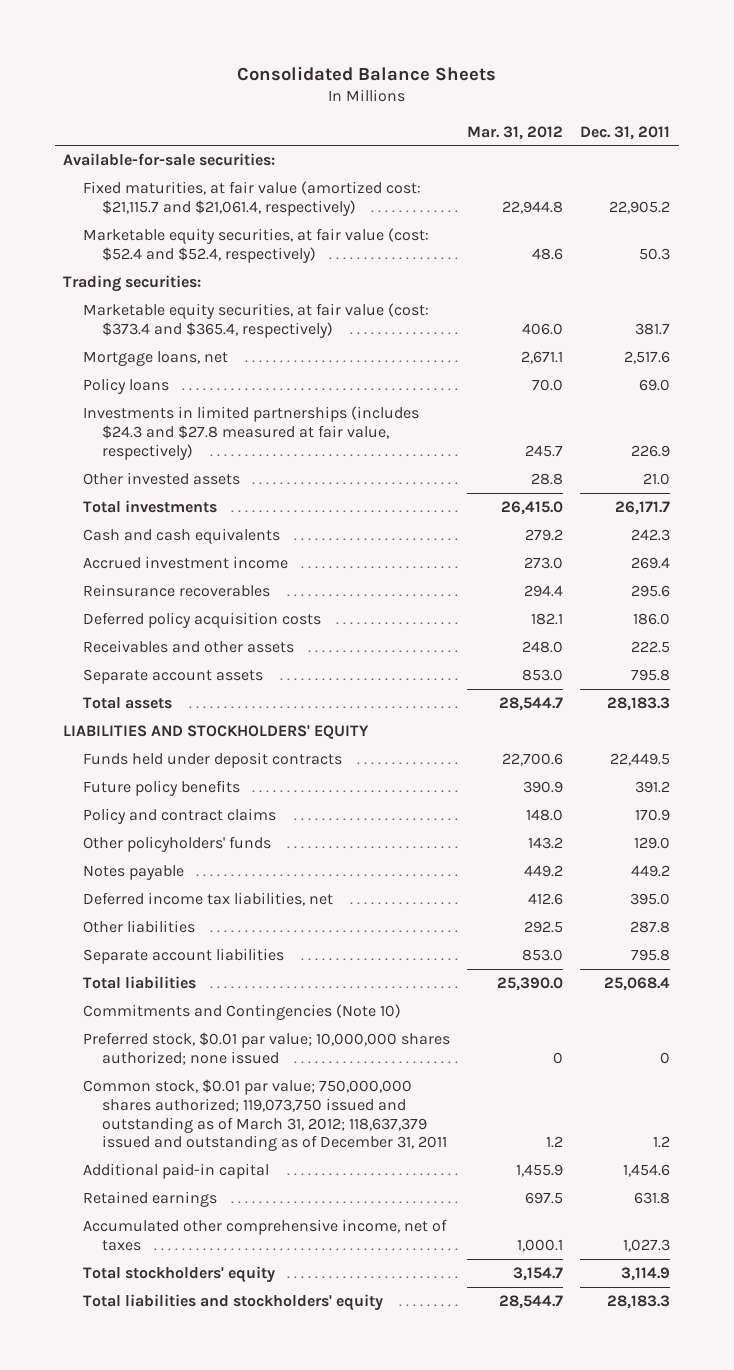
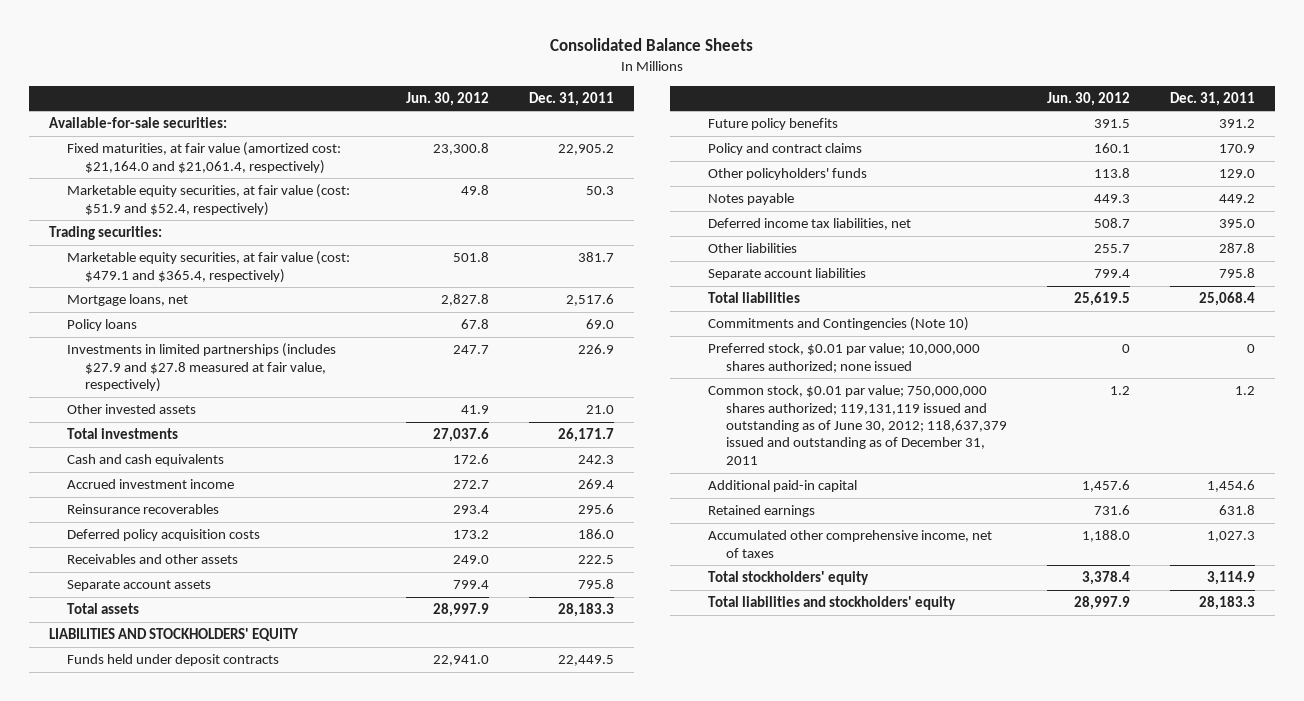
[467,125,564,140] Mar. 31, 2012 -> none
none -> [405,91,489,106] Jun. 30, 2012
[82,181,421,216] Fixed maturities, at fair value (amortized cost: $21,115.7 and $21,061.4, respectively) -> [66,142,341,174] Fixed maturities, at fair value (amortized cost: $21,164.0 and $21,061.4, respectively)
[82,228,429,263] Marketable equity securities, at fair value (cost: $52.4 and $52.4, respectively) -> [66,184,350,216] Marketable equity securities, at fair value (cost: $51.9 and $52.4, respectively)
[82,303,429,338] Marketable equity securities, at fair value (cost: $373.4 and $365.4, respectively) -> [66,251,350,283] Marketable equity securities, at fair value (cost: $479.1 and $365.4, respectively)
[82,406,419,460] Investments in limited partnerships (includes $24.3 and $27.8 measured at fair value, respectively) -> [66,343,336,393] Investments in limited partnerships (includes $27.9 and $27.8 measured at fair value, respectively)
[82,1079,448,1152] Common stock, $0.01 par value; 750,000,000 shares authorized; 119,073,750 issued and outstanding as of March 31, 2012; 118,637,379 issued and outstanding as of December 31, 2011 -> [708,385,1008,465] Common stock, $0.01 par value; 750,000,000 shares authorized; 119,131,119 issued and outstanding as of June 30, 2012; 118,637,379 issued and outstanding as of December 31, 2011

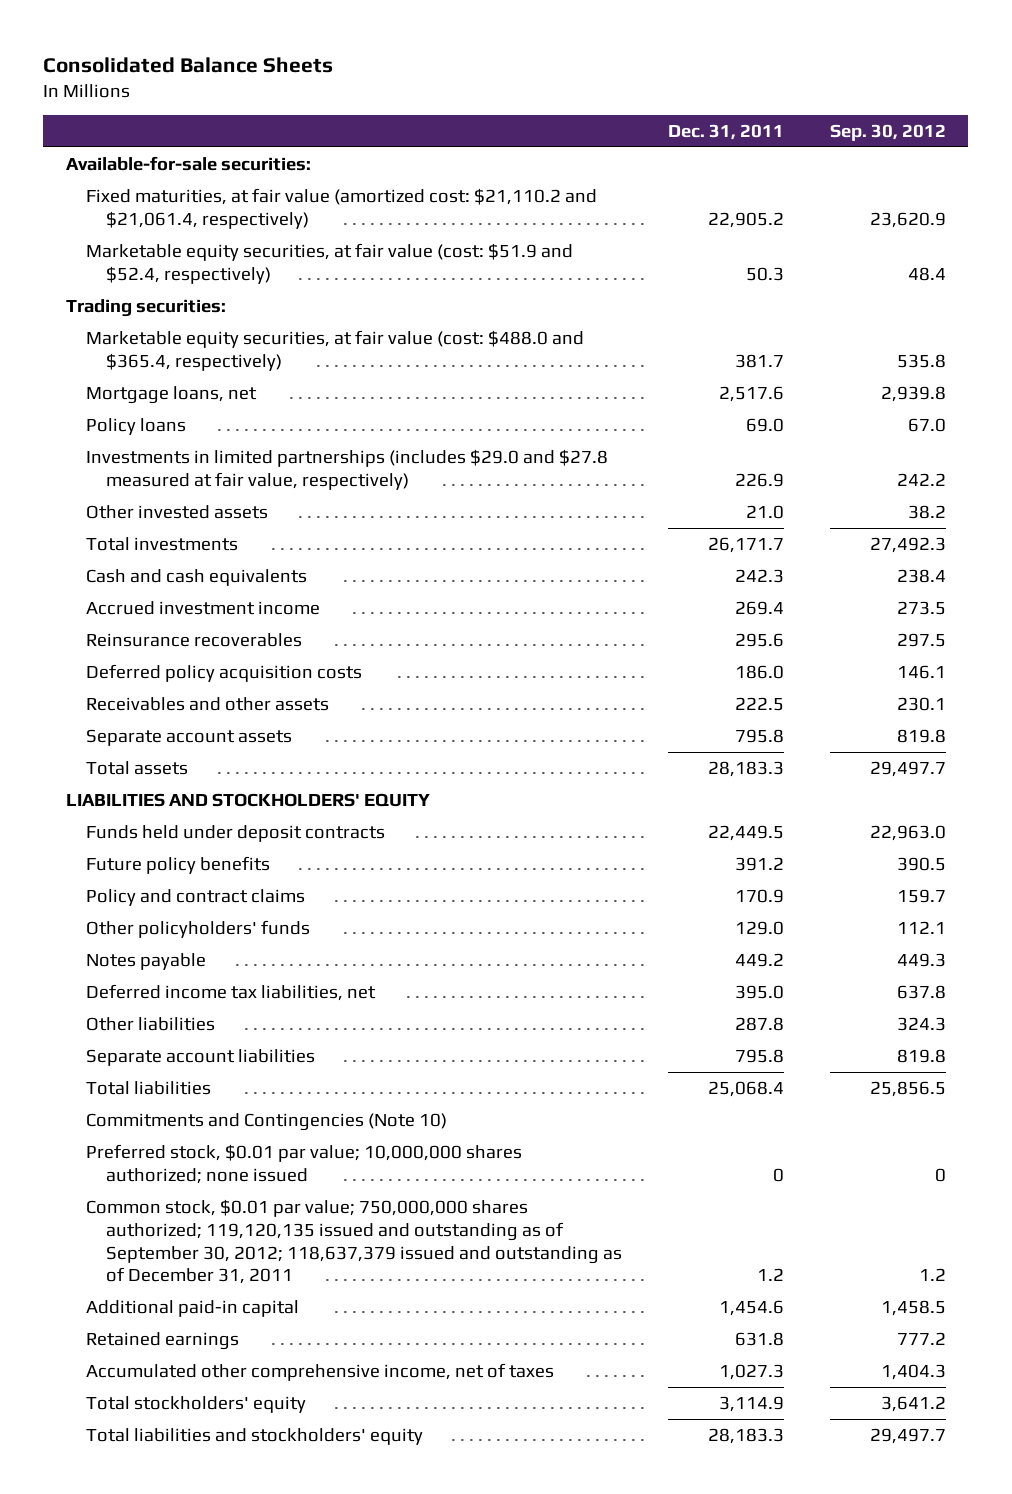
[405,91,489,106] Jun. 30, 2012 -> none
none -> [829,123,946,141] Sep. 30, 2012
[66,142,341,174] Fixed maturities, at fair value (amortized cost: $21,164.0 and $21,061.4, respectively) -> [86,187,598,229] Fixed maturities, at fair value (amortized cost: $21,110.2 and $21,061.4, respectively)
[66,251,350,283] Marketable equity securities, at fair value (cost: $479.1 and $365.4, respectively) -> [86,329,585,371] Marketable equity securities, at fair value (cost: $488.0 and $365.4, respectively)
[66,343,336,393] Investments in limited partnerships (includes $27.9 and $27.8 measured at fair value, respectively) -> [86,448,609,490] Investments in limited partnerships (includes $29.0 and $27.8 measured at fair value, respectively)
[708,385,1008,465] Common stock, $0.01 par value; 750,000,000 shares authorized; 119,131,119 issued and outstanding as of June 30, 2012; 118,637,379 issued and outstanding as of December 31, 2011 -> [86,1198,623,1285] Common stock, $0.01 par value; 750,000,000 shares authorized; 119,120,135 issued and outstanding as of September 30, 2012; 118,637,379 issued and outstanding as of December 31, 2011

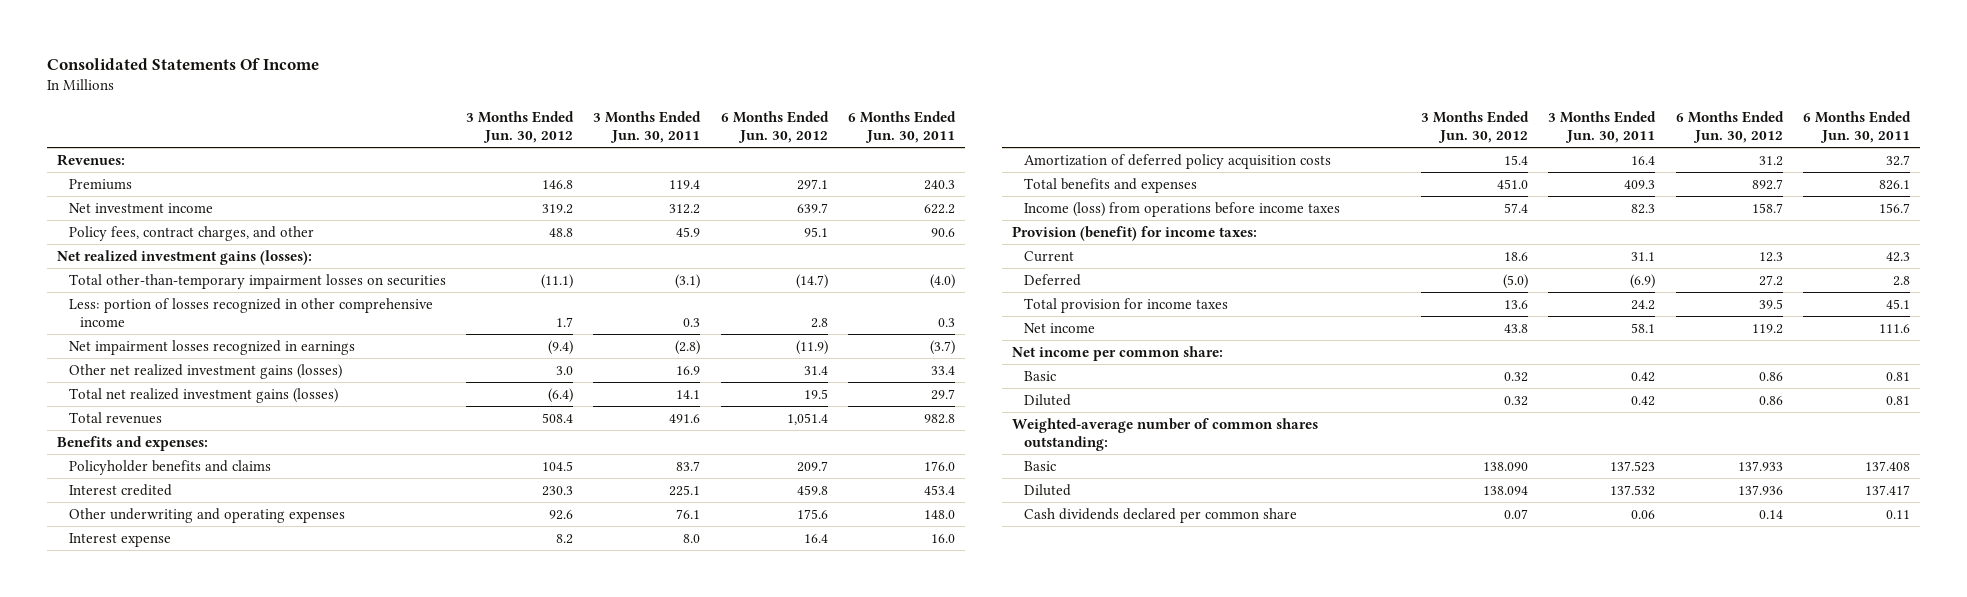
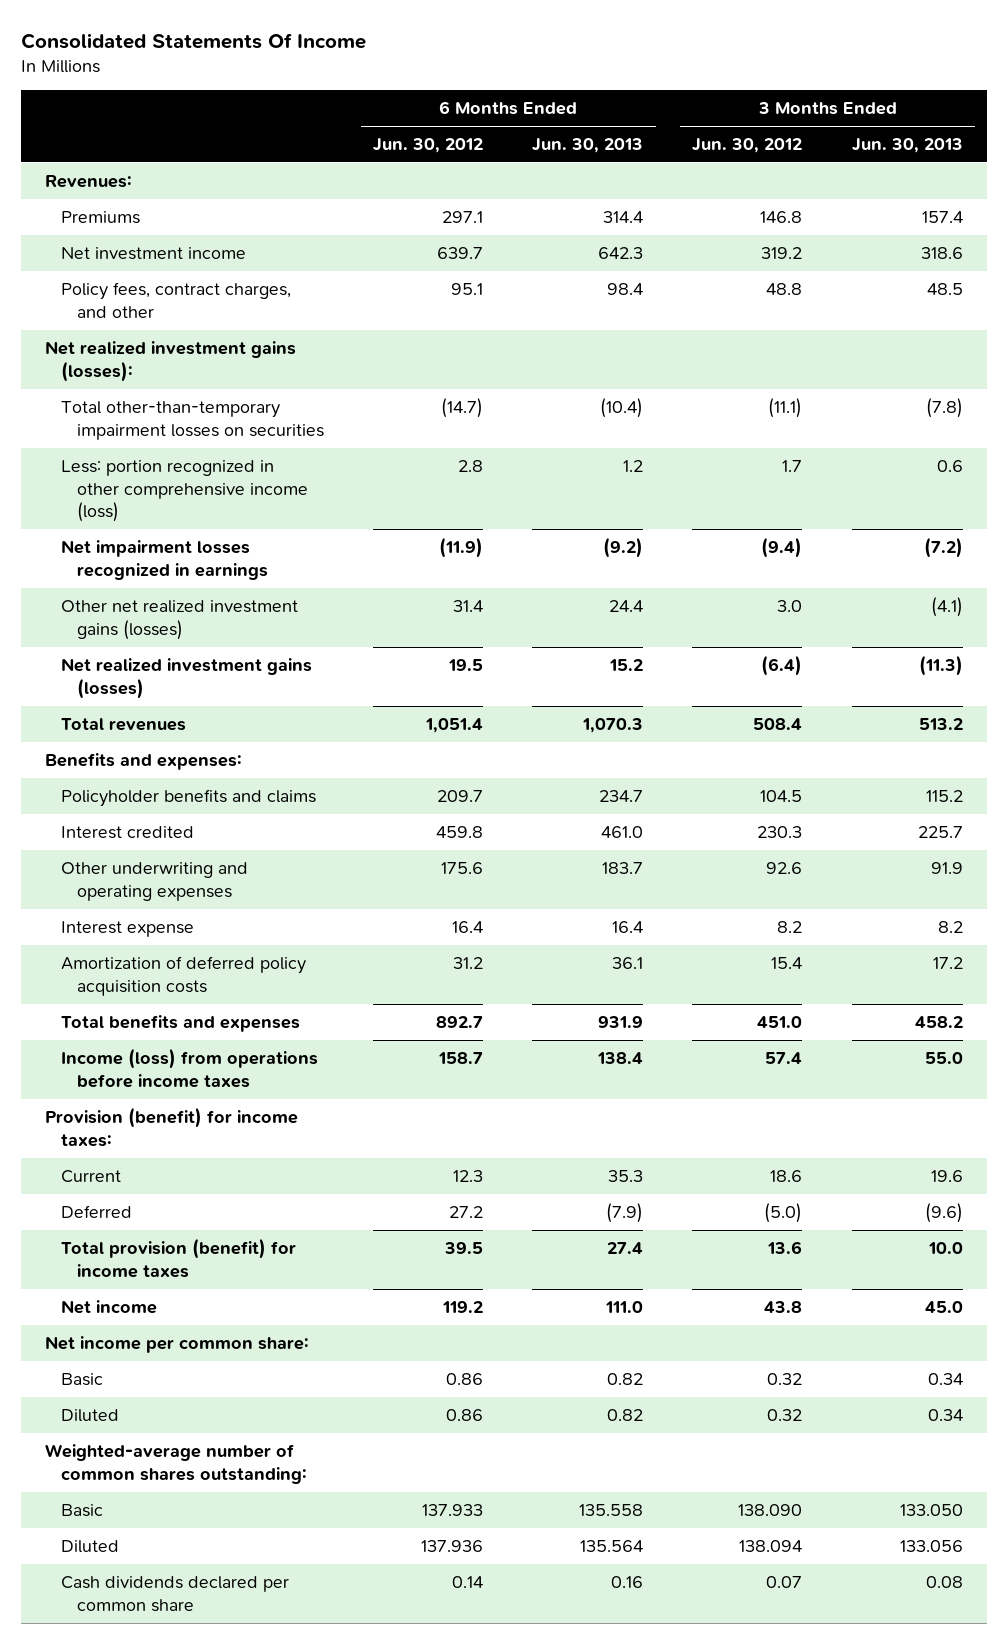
[593,110,702,144] 3 Months Ended Jun. 30, 2011 -> none
[847,110,956,144] 6 Months Ended Jun. 30, 2011 -> none
none -> [532,138,644,154] Jun. 30, 2013
none -> [851,138,963,154] Jun. 30, 2013
[68,297,433,328] Less: portion of losses recognized in other comprehensive income -> [61,460,308,523] Less: portion recognized in other comprehensive income (loss)
[68,387,338,403] Total net realized investment gains (losses) -> [61,658,313,699] Net realized investment gains (losses)
[1023,297,1228,313] Total provision for income taxes -> [61,1238,297,1278] Total provision (benefit) for income taxes

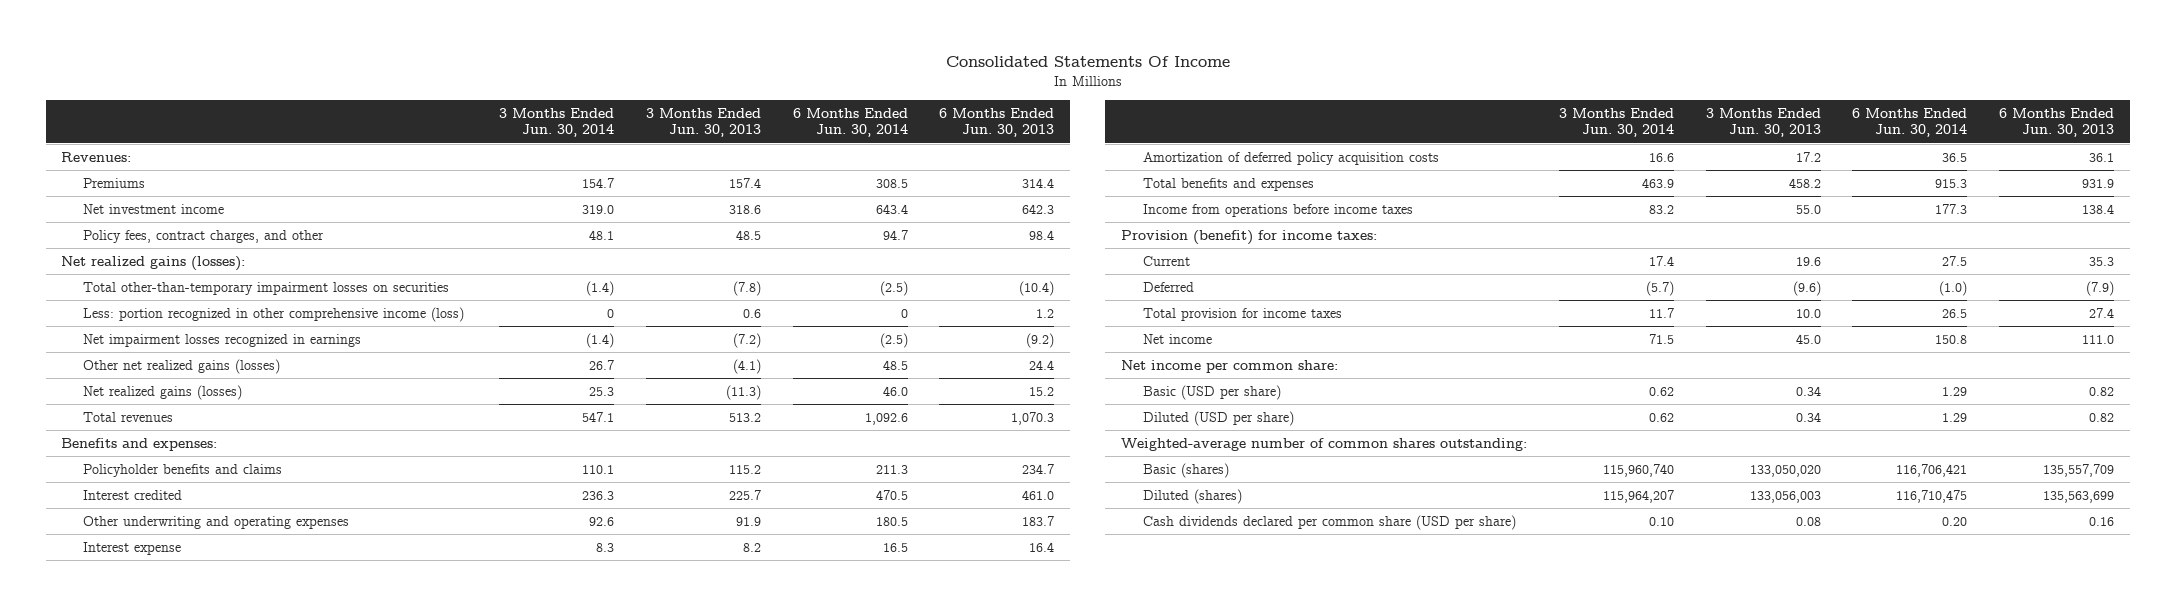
[373,138,484,154] Jun. 30, 2012 -> none
[692,138,803,154] Jun. 30, 2012 -> none
none -> [499,108,615,138] 3 Months Ended Jun. 30, 2014
none -> [792,108,908,138] 6 Months Ended Jun. 30, 2014
[45,341,297,382] Net realized investment gains (losses): -> [61,255,246,271] Net realized gains (losses):
[61,600,299,640] Other net realized investment gains (losses) -> [83,358,281,374] Other net realized gains (losses)
[61,658,313,699] Net realized investment gains (losses) -> [83,384,243,400] Net realized gains (losses)
[61,1048,319,1088] Income (loss) from operations before income taxes -> [1142,203,1413,217] Income from operations before income taxes
[61,1238,297,1278] Total provision (benefit) for income taxes -> [1142,307,1342,321] Total provision for income taxes
[61,1373,104,1387] Basic -> [1142,384,1281,400] Basic (USD per share)
[61,1409,120,1423] Diluted -> [1142,410,1294,426] Diluted (USD per share)
[61,1504,104,1518] Basic -> [1142,462,1229,478] Basic (shares)
[579,1504,644,1517] 135.558 -> [2043,463,2115,477] 135,557,709
[899,1504,963,1517] 133.050 -> [1749,464,1821,477] 133,050,020
[61,1540,120,1554] Diluted -> [1142,488,1242,504] Diluted (shares)
[580,1540,644,1553] 135.564 -> [2043,490,2115,503] 135,563,699
[899,1540,963,1553] 133.056 -> [1749,490,1821,503] 133,056,003
[61,1576,290,1612] Cash dividends declared per common share -> [1142,514,1516,530] Cash dividends declared per common share (USD per share)

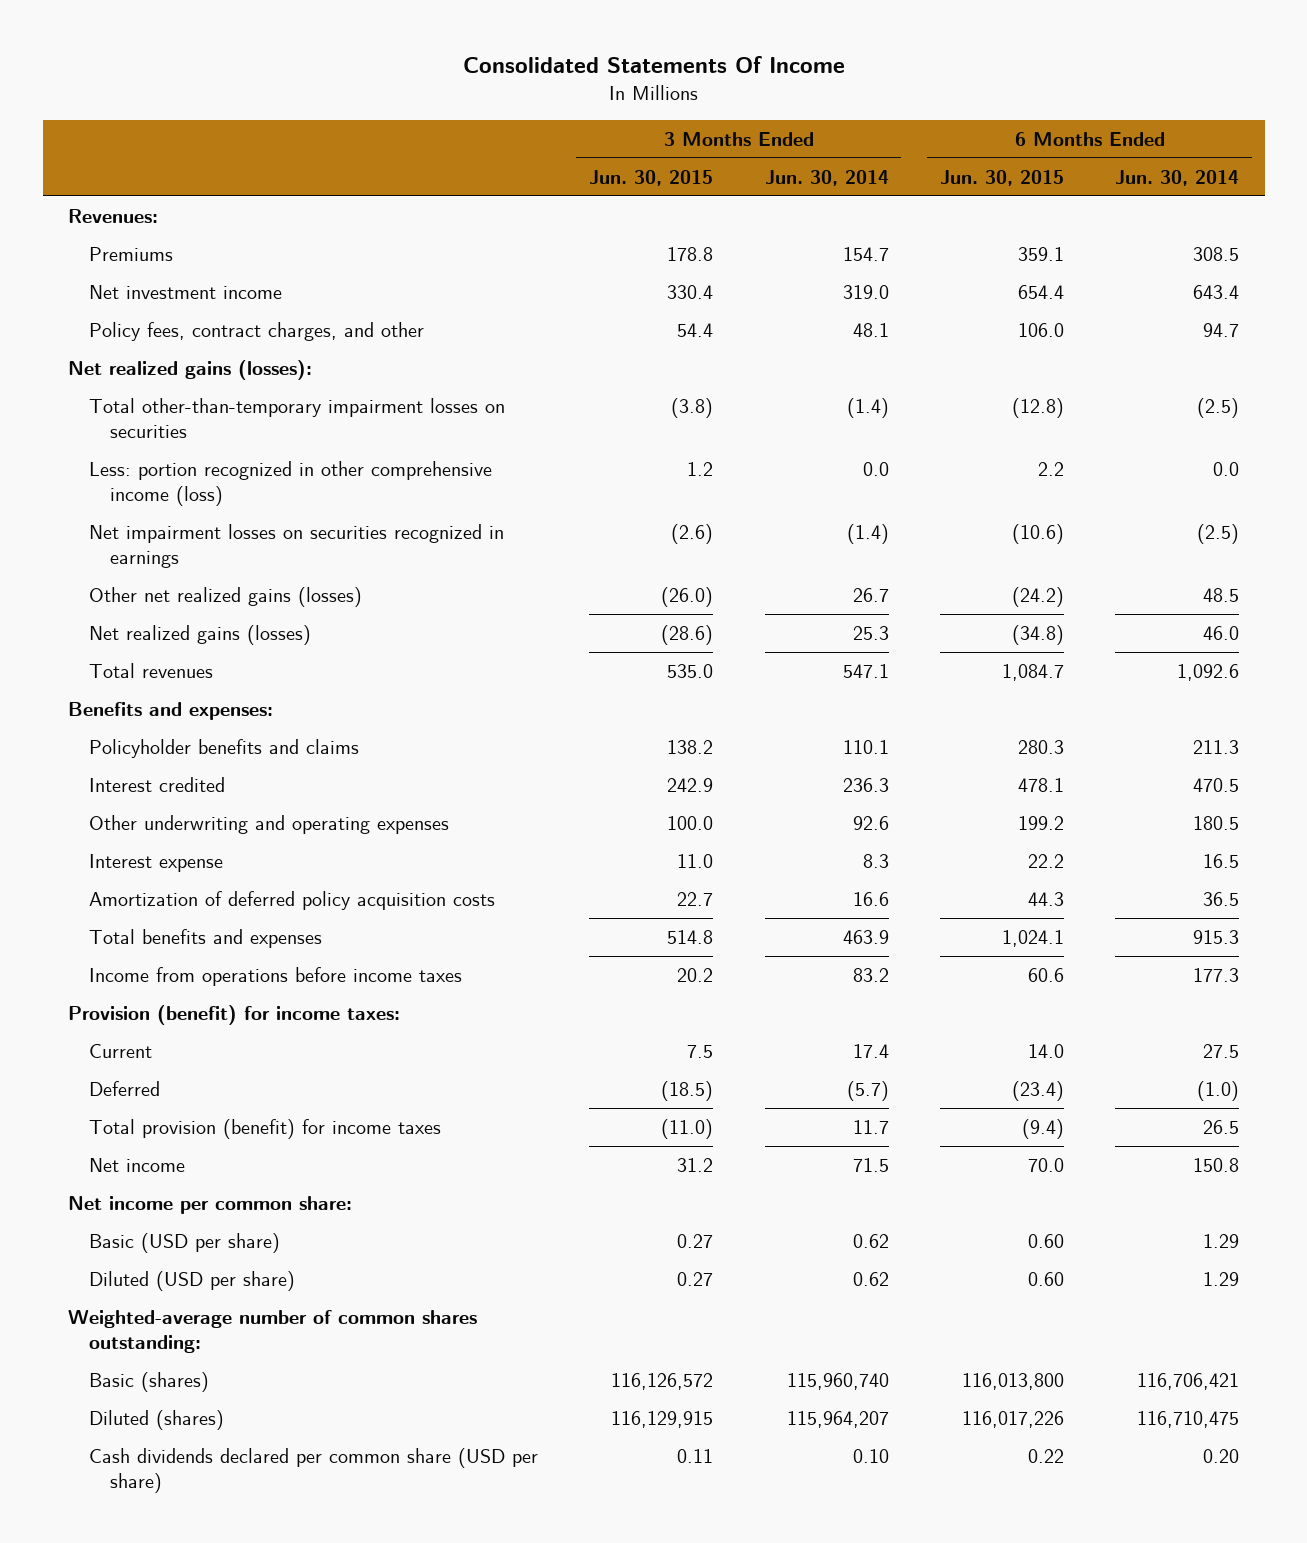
[645,108,761,138] 3 Months Ended Jun. 30, 2013 -> none
[939,108,1055,138] 6 Months Ended Jun. 30, 2013 -> none
none -> [589,169,714,186] Jun. 30, 2015
none -> [939,169,1064,186] Jun. 30, 2015
[607,308,615,318] 0 -> [862,461,889,476] 0.0
[900,308,908,318] 0 -> [1213,461,1240,476] 0.0
[83,333,362,347] Net impairment losses recognized in earnings -> [88,523,504,568] Net impairment losses on securities recognized in earnings
[1142,307,1342,321] Total provision for income taxes -> [88,1118,441,1139] Total provision (benefit) for income taxes

